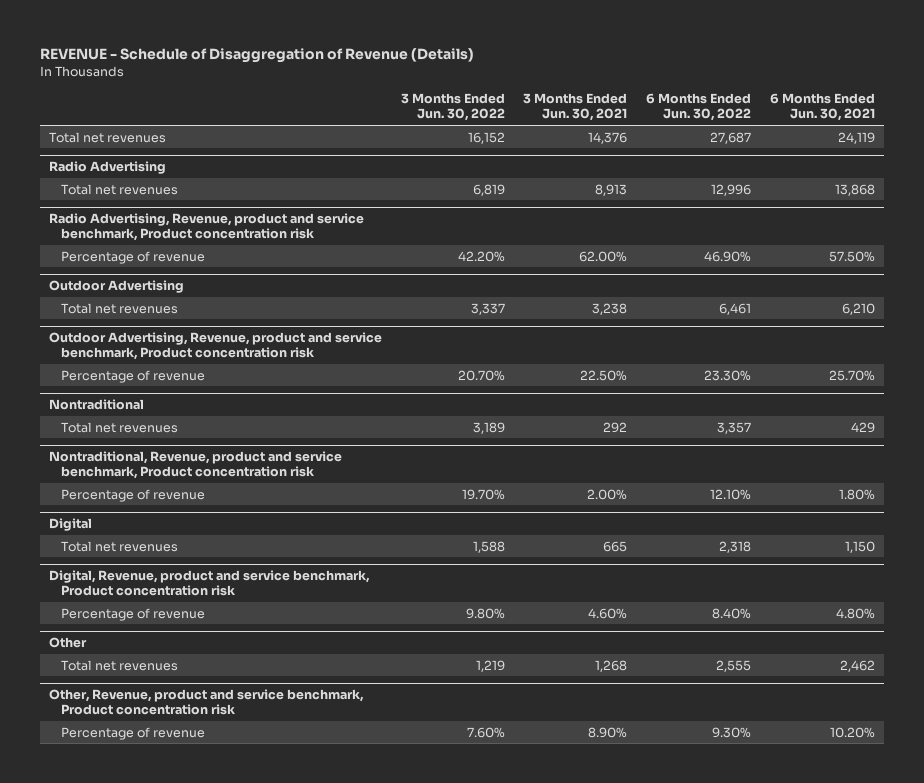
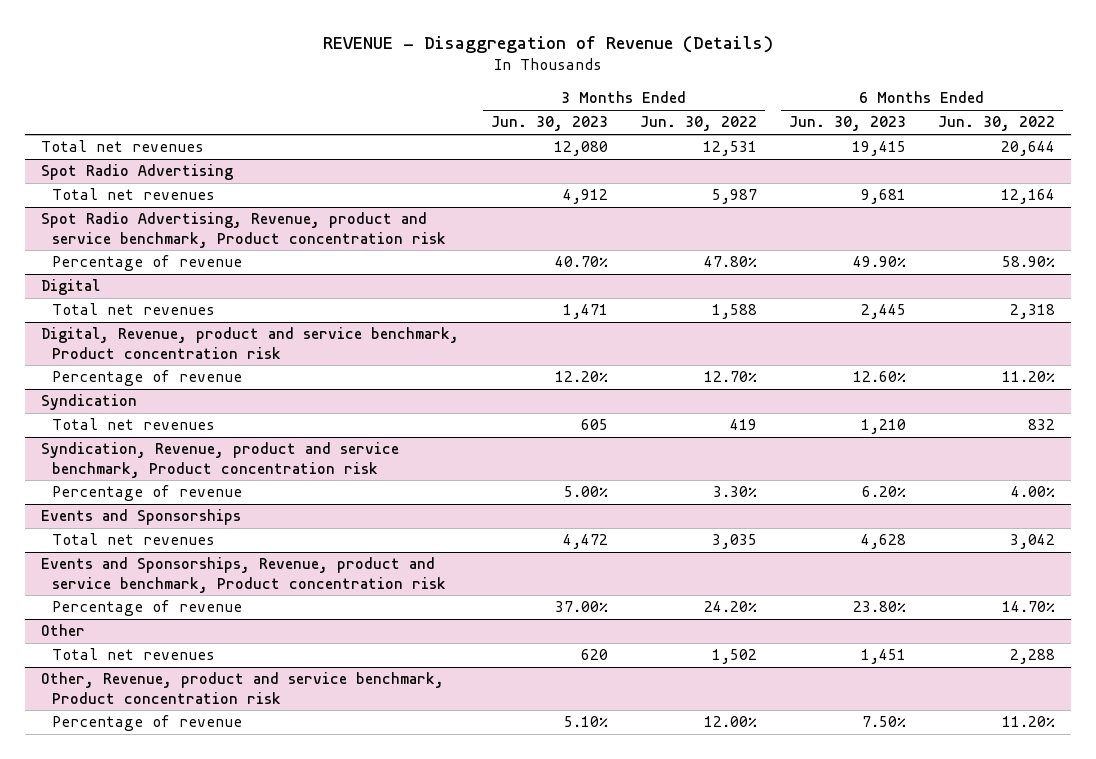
[39,48,474,64] REVENUE - Schedule of Disaggregation of Revenue (Details) -> [322,36,773,54] REVENUE - Disaggregation of Revenue (Details)
[523,93,628,122] 3 Months Ended Jun. 30, 2021 -> none
[769,93,875,122] 6 Months Ended Jun. 30, 2021 -> none
none -> [490,116,608,132] Jun. 30, 2023
none -> [789,116,907,132] Jun. 30, 2023
[49,280,185,294] Outdoor Advertising -> none
[61,302,179,314] Total net revenues -> none
[49,332,383,360] Outdoor Advertising, Revenue, product and service benchmark, Product concentration risk -> none
[61,369,206,383] Percentage of revenue -> none
[49,399,145,411] Nontraditional -> none
[61,421,179,433] Total net revenues -> none
[49,451,343,479] Nontraditional, Revenue, product and service benchmark, Product concentration risk -> none
[61,488,206,502] Percentage of revenue -> none
[467,131,505,144] 16,152 -> [702,141,757,157] 12,531
[710,131,752,144] 27,687 -> [1001,141,1056,157] 20,644
[49,161,167,175] Radio Advertising -> [40,164,233,181] Spot Radio Advertising
[472,183,505,196] 6,819 -> [711,189,757,205] 5,987
[711,183,752,196] 12,996 -> [1001,189,1056,205] 12,164
[49,213,365,241] Radio Advertising, Revenue, product and service benchmark, Product concentration risk -> [40,212,446,248] Spot Radio Advertising, Revenue, product and service benchmark, Product concentration risk
[457,250,505,262] 42.20% -> [703,256,757,268] 47.80%
[704,250,752,262] 46.90% -> [1002,256,1056,268] 58.90%
[465,607,505,619] 9.80% -> [703,371,757,383] 12.70%
[712,607,752,619] 8.40% -> [1002,371,1056,383] 11.20%
none -> [40,394,137,411] Syndication
none -> [51,418,215,431] Total net revenues
none -> [40,442,399,478] Syndication, Revenue, product and service benchmark, Product concentration risk
none -> [51,485,242,502] Percentage of revenue
none -> [40,509,241,526] Events and Sponsorships
none -> [51,533,215,546] Total net revenues
none -> [40,557,446,593] Events and Sponsorships, Revenue, product and service benchmark, Product concentration risk
none -> [51,600,242,617] Percentage of revenue
[475,659,505,672] 1,219 -> [711,649,757,665] 1,502
[716,659,752,672] 2,555 -> [1010,649,1056,665] 2,288
[466,726,505,738] 7.60% -> [703,716,757,728] 12.00%
[712,726,752,738] 9.30% -> [1002,716,1056,728] 11.20%

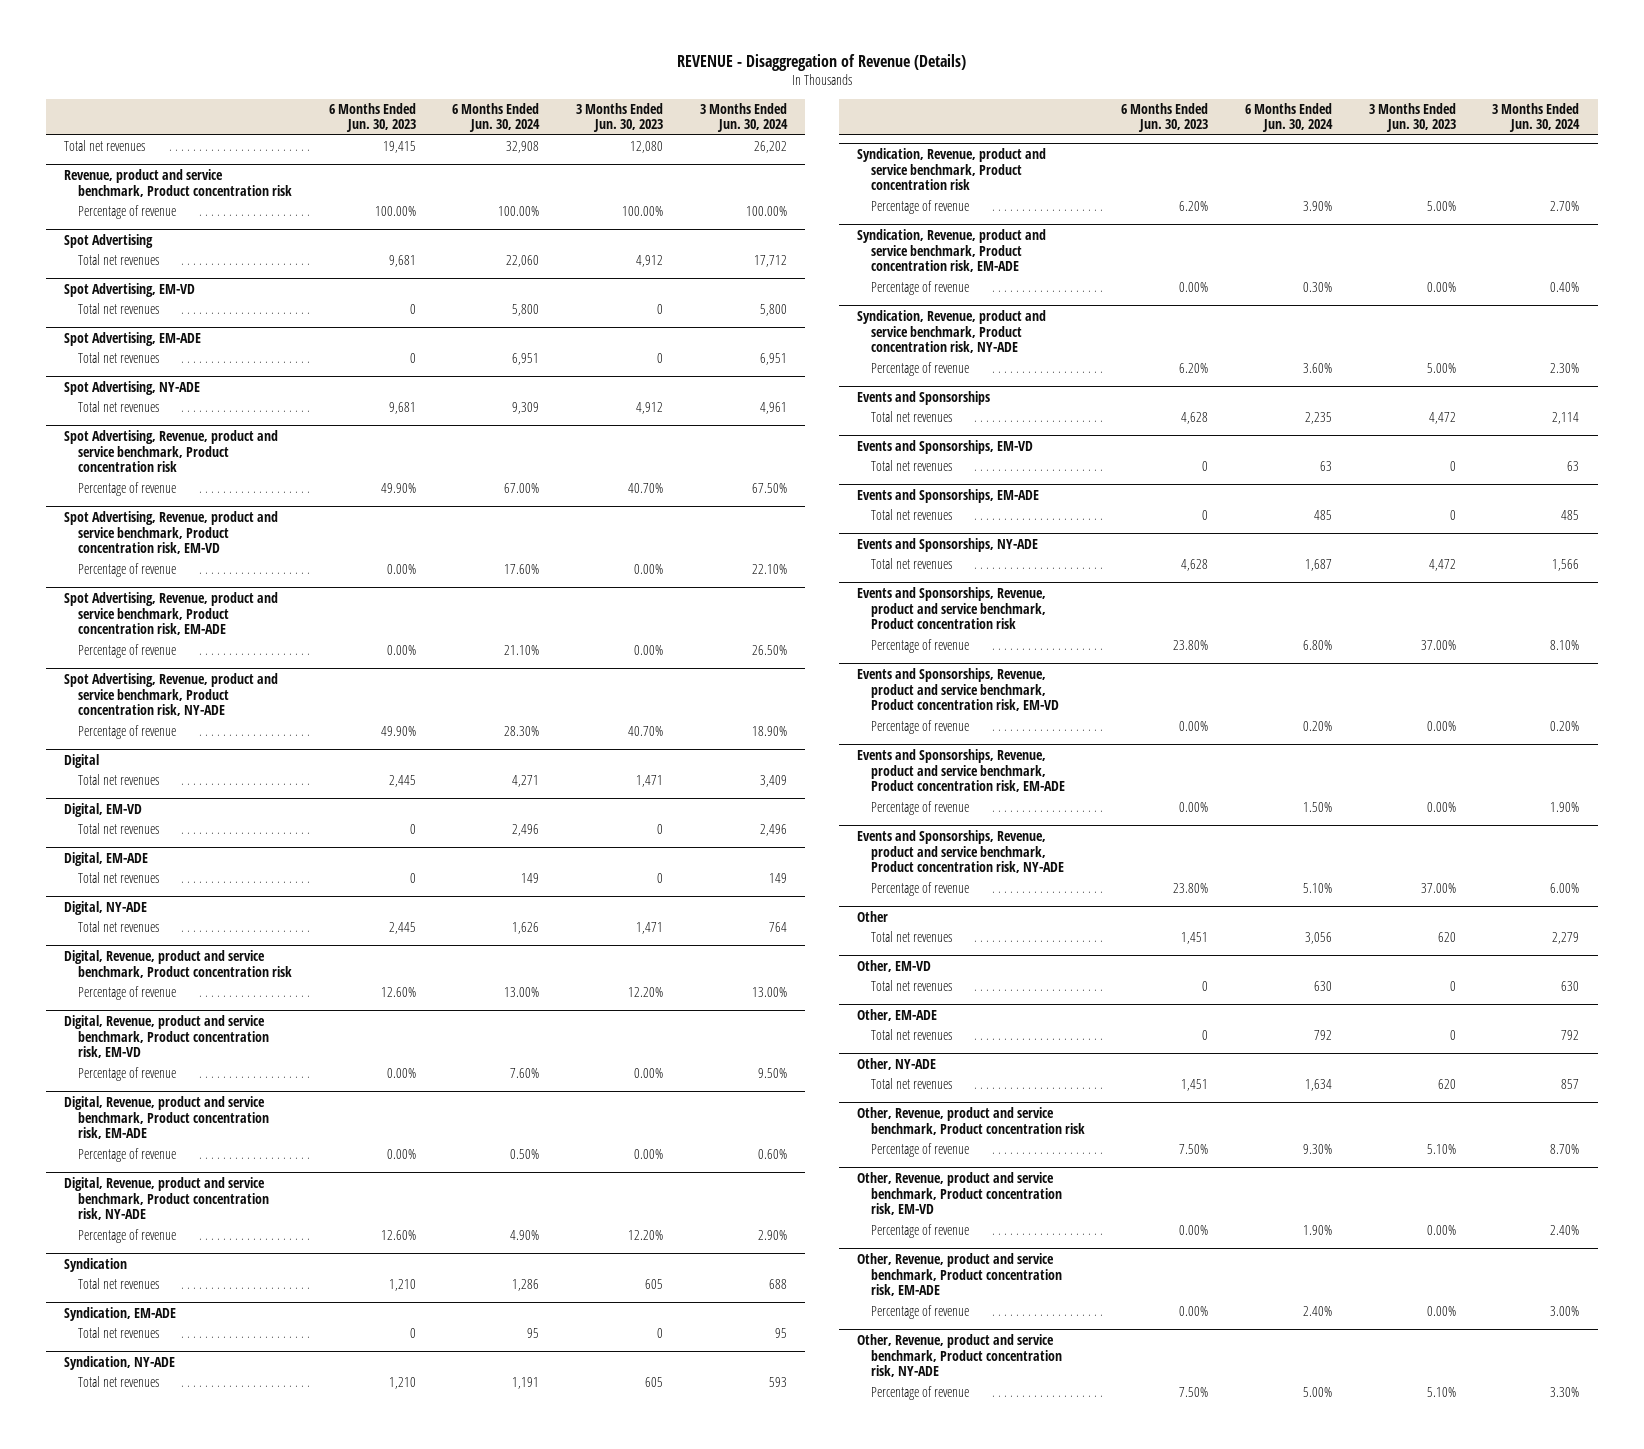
[639,116,757,132] Jun. 30, 2022 -> none
[938,116,1056,132] Jun. 30, 2022 -> none
none -> [452,102,541,133] 6 Months Ended Jun. 30, 2024
none -> [699,102,788,133] 3 Months Ended Jun. 30, 2024
none -> [64,168,293,197] Revenue, product and service benchmark, Product concentration risk
none -> [78,205,177,220] Percentage of revenue
[40,164,233,181] Spot Radio Advertising -> [64,233,154,248] Spot Advertising
none -> [64,282,196,297] Spot Advertising, EM-VD
none -> [78,303,160,315] Total net revenues
none -> [64,331,202,346] Spot Advertising, EM-ADE
none -> [78,352,160,364] Total net revenues
none -> [64,380,201,395] Spot Advertising, NY-ADE
none -> [78,401,160,413] Total net revenues
[40,212,446,248] Spot Radio Advertising, Revenue, product and service benchmark, Product concentration risk -> [64,429,279,473] Spot Advertising, Revenue, product and service benchmark, Product concentration risk
none -> [64,510,279,555] Spot Advertising, Revenue, product and service benchmark, Product concentration risk, EM-VD
none -> [78,563,177,578] Percentage of revenue
none -> [64,591,279,636] Spot Advertising, Revenue, product and service benchmark, Product concentration risk, EM-ADE
none -> [78,644,177,659] Percentage of revenue
none -> [64,672,279,717] Spot Advertising, Revenue, product and service benchmark, Product concentration risk, NY-ADE
none -> [78,725,177,740] Percentage of revenue
none -> [64,802,143,817] Digital, EM-VD
none -> [78,823,160,835] Total net revenues
none -> [64,851,149,866] Digital, EM-ADE
none -> [78,872,160,884] Total net revenues
none -> [64,900,148,915] Digital, NY-ADE
none -> [78,921,160,933] Total net revenues
none -> [64,1014,270,1059] Digital, Revenue, product and service benchmark, Product concentration risk, EM-VD
none -> [78,1067,177,1082] Percentage of revenue
none -> [64,1095,270,1140] Digital, Revenue, product and service benchmark, Product concentration risk, EM-ADE
none -> [78,1148,177,1163] Percentage of revenue
none -> [64,1176,270,1221] Digital, Revenue, product and service benchmark, Product concentration risk, NY-ADE
none -> [78,1229,177,1244] Percentage of revenue
none -> [64,1306,177,1321] Syndication, EM-ADE
none -> [78,1327,160,1339] Total net revenues
none -> [64,1355,176,1370] Syndication, NY-ADE
none -> [78,1376,160,1388] Total net revenues
none -> [857,228,1047,273] Syndication, Revenue, product and service benchmark, Product concentration risk, EM-ADE
none -> [870,281,969,296] Percentage of revenue
none -> [857,309,1047,354] Syndication, Revenue, product and service benchmark, Product concentration risk, NY-ADE
none -> [870,362,969,377] Percentage of revenue
none -> [857,439,1034,454] Events and Sponsorships, EM-VD
none -> [870,460,952,472] Total net revenues
none -> [857,488,1040,503] Events and Sponsorships, EM-ADE
none -> [870,509,952,521] Total net revenues
none -> [857,537,1039,552] Events and Sponsorships, NY-ADE
none -> [870,558,952,570] Total net revenues
none -> [857,667,1059,712] Events and Sponsorships, Revenue, product and service benchmark, Product concentration risk, EM-VD
none -> [870,720,969,735] Percentage of revenue
none -> [857,748,1065,793] Events and Sponsorships, Revenue, product and service benchmark, Product concentration risk, EM-ADE
none -> [870,801,969,816] Percentage of revenue
none -> [857,829,1064,874] Events and Sponsorships, Revenue, product and service benchmark, Product concentration risk, NY-ADE
none -> [870,882,969,897] Percentage of revenue
none -> [857,959,932,972] Other, EM-VD
none -> [870,980,952,992] Total net revenues
none -> [857,1008,938,1021] Other, EM-ADE
none -> [870,1029,952,1041] Total net revenues
none -> [857,1057,937,1070] Other, NY-ADE
none -> [870,1078,952,1090] Total net revenues
none -> [857,1171,1062,1216] Other, Revenue, product and service benchmark, Product concentration risk, EM-VD
none -> [870,1224,969,1239] Percentage of revenue
none -> [857,1252,1062,1297] Other, Revenue, product and service benchmark, Product concentration risk, EM-ADE
none -> [870,1305,969,1320] Percentage of revenue
none -> [857,1333,1062,1378] Other, Revenue, product and service benchmark, Product concentration risk, NY-ADE
none -> [870,1386,969,1401] Percentage of revenue

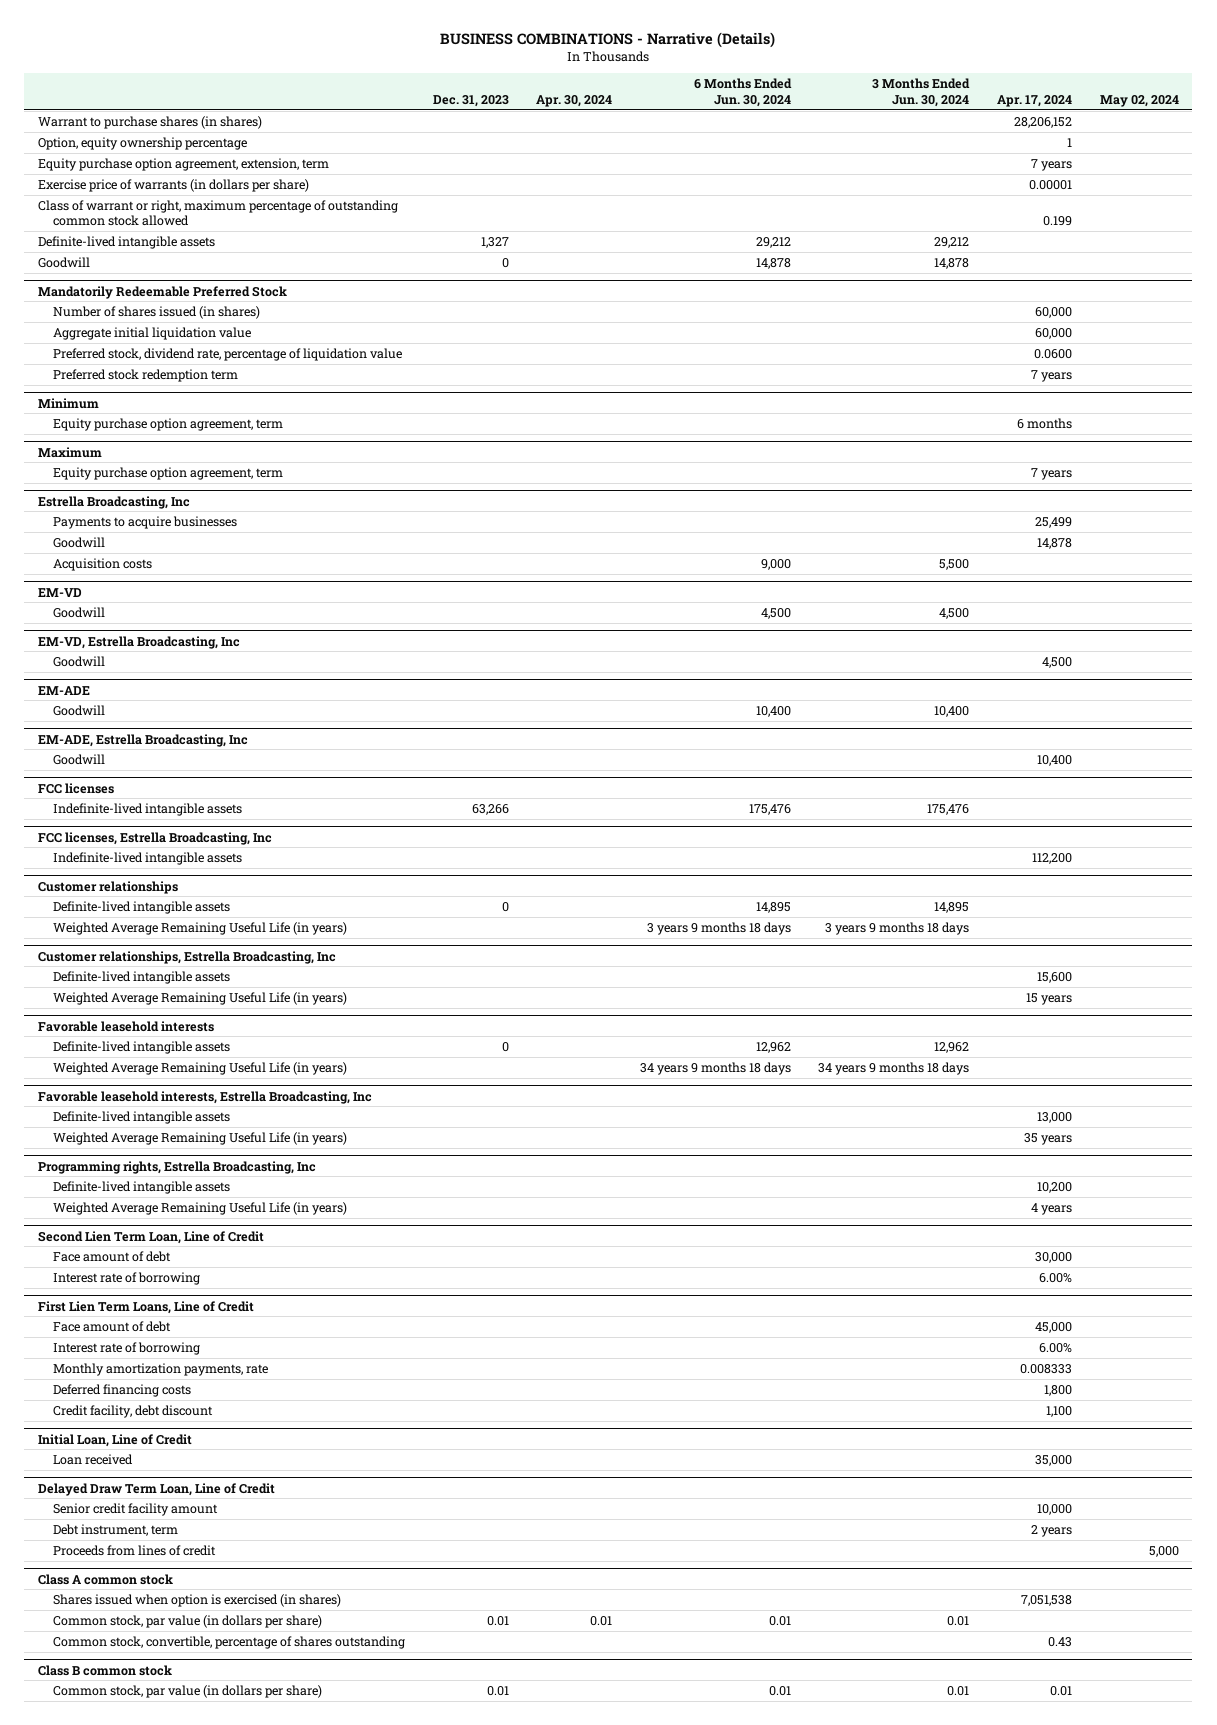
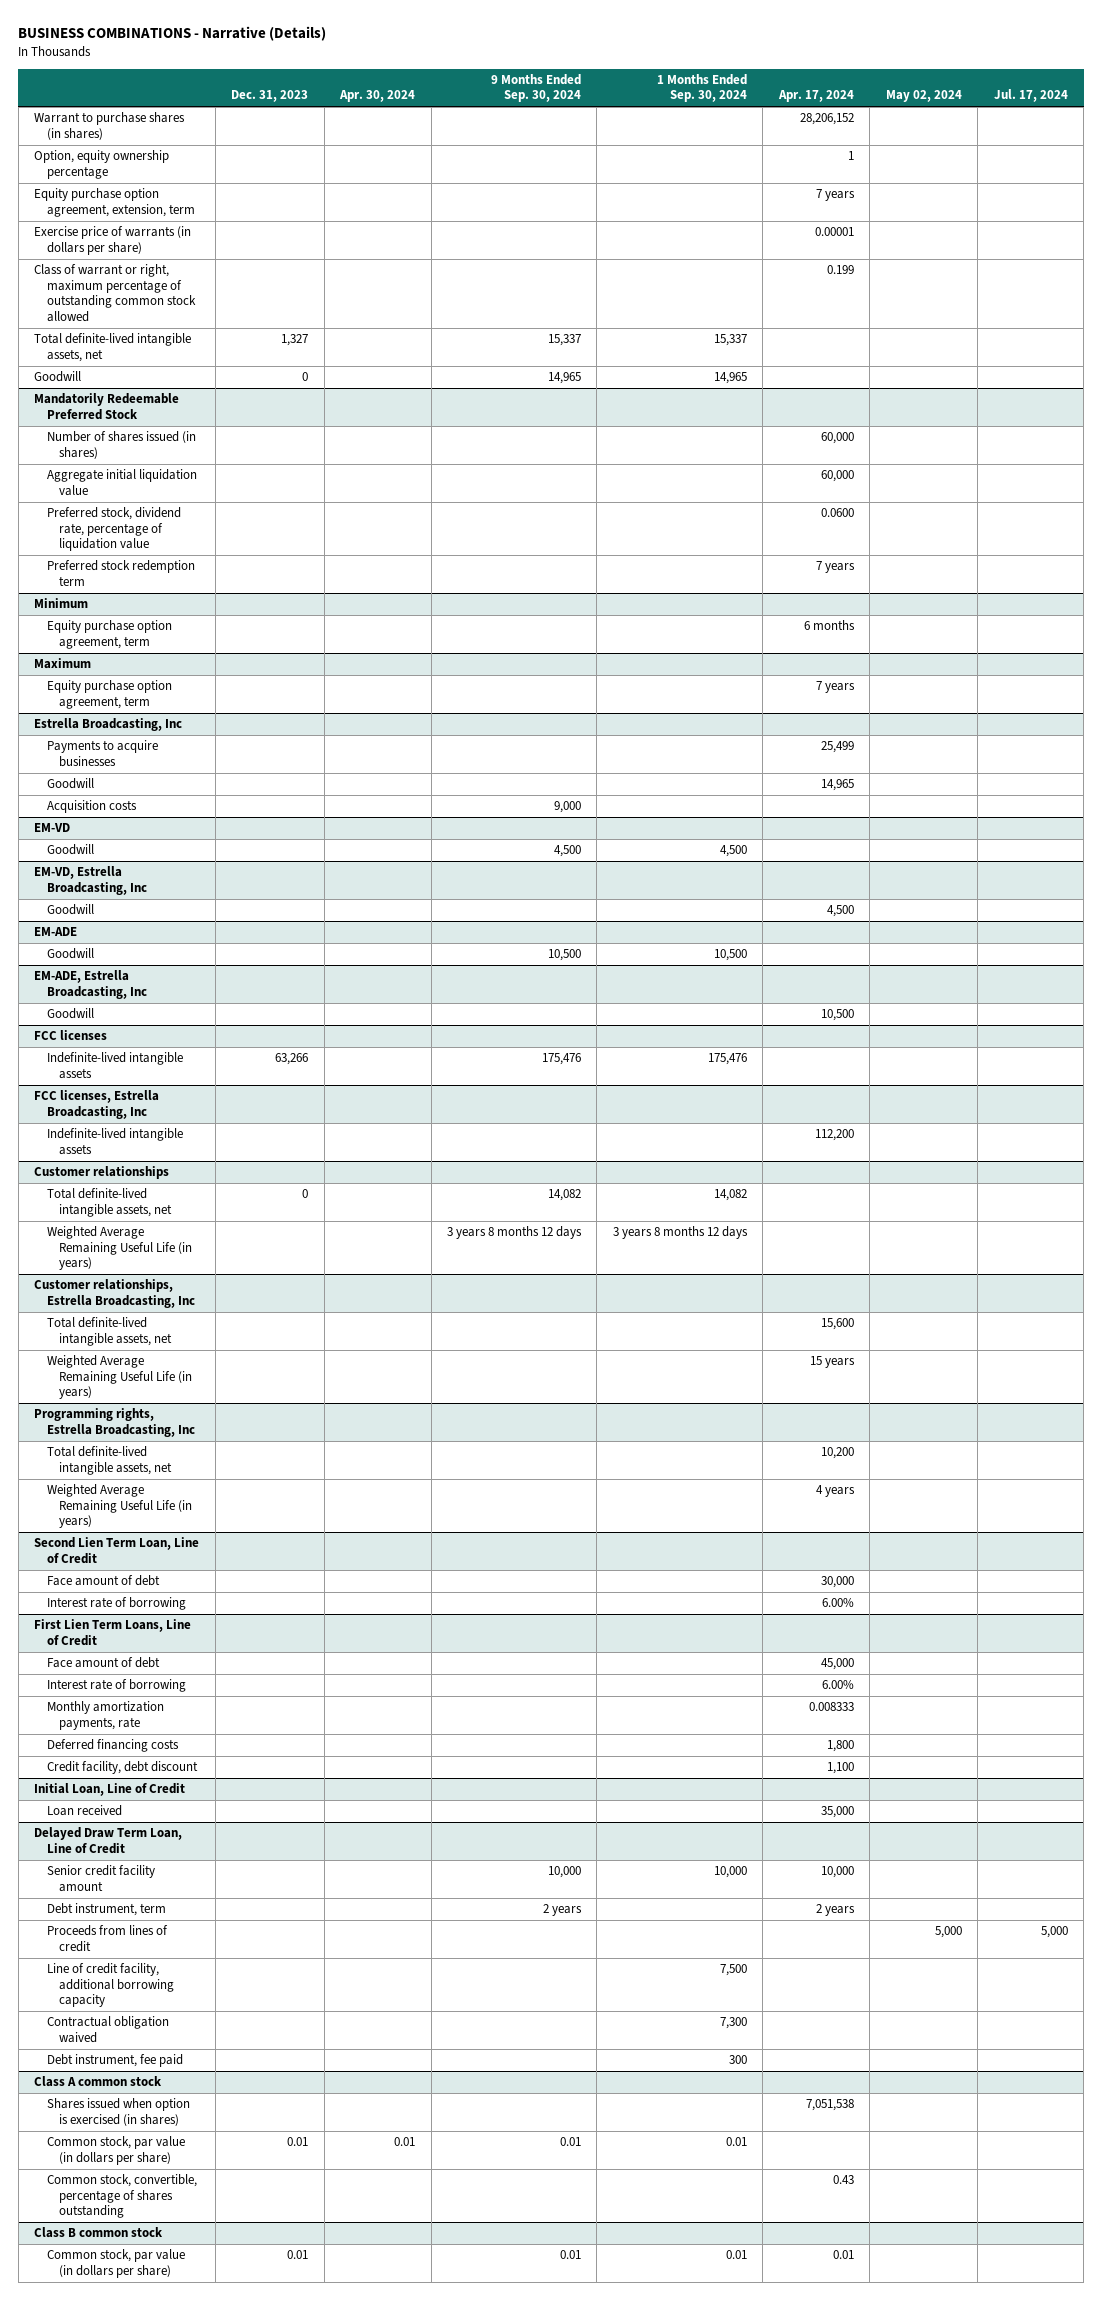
[693,78,792,107] 6 Months Ended Jun. 30, 2024 -> none
[872,78,971,107] 3 Months Ended Jun. 30, 2024 -> none
none -> [491,73,582,103] 9 Months Ended Sep. 30, 2024
none -> [656,73,747,103] 1 Months Ended Sep. 30, 2024
none -> [993,89,1068,103] Jul. 17, 2024
[37,235,215,249] Definite-lived intangible assets -> [34,333,192,362] Total definite-lived intangible assets, net
[1036,537,1072,549] 14,878 -> [820,779,854,792] 14,965
[1036,754,1072,766] 10,400 -> [820,1009,854,1022] 10,500
[53,900,231,914] Definite-lived intangible assets -> [46,1188,173,1217] Total definite-lived intangible assets, net
[53,970,231,984] Definite-lived intangible assets -> [46,1317,173,1346] Total definite-lived intangible assets, net
[37,1020,214,1032] Favorable leasehold interests -> none
[53,1040,231,1054] Definite-lived intangible assets -> none
[53,1061,348,1075] Weighted Average Remaining Useful Life (in years) -> none
[37,1090,372,1104] Favorable leasehold interests, Estrella Broadcasting, Inc -> none
[53,1110,231,1124] Definite-lived intangible assets -> none
[53,1131,348,1145] Weighted Average Remaining Useful Life (in years) -> none
[53,1180,231,1194] Definite-lived intangible assets -> [46,1446,173,1475] Total definite-lived intangible assets, net
none -> [46,1963,175,2008] Line of credit facility, additional borrowing capacity
none -> [46,2016,169,2043] Contractual obligation waived
none -> [46,2054,183,2068] Debt instrument, fee paid

